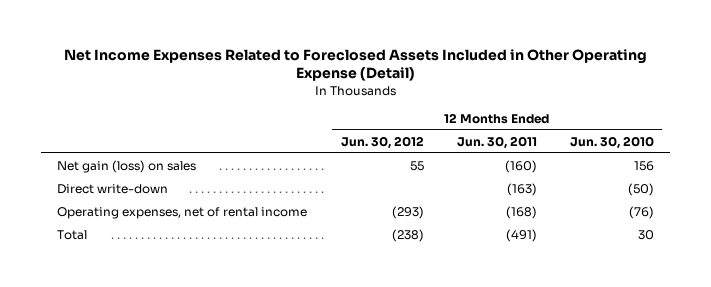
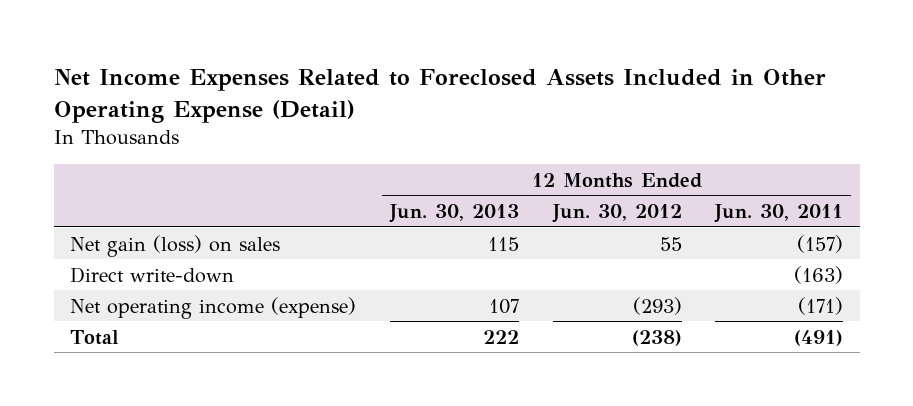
[569,135,654,149] Jun. 30, 2010 -> none
none -> [388,204,519,224] Jun. 30, 2013
[504,159,537,173] (160) -> [797,234,844,253] (157)
[57,206,308,219] Operating expenses, net of rental income -> none
none -> [70,296,357,319] Net operating income (expense)

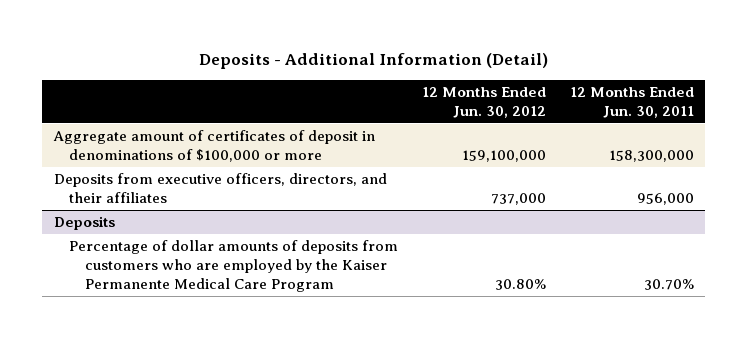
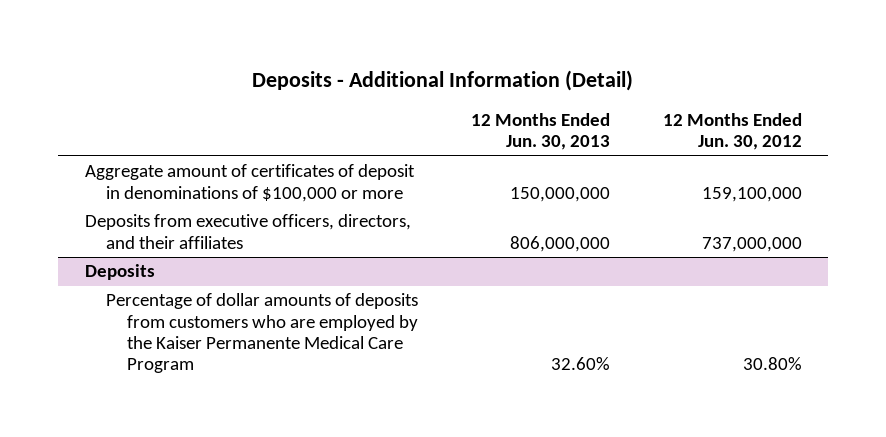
[569,87,694,118] 12 Months Ended Jun. 30, 2011 -> none
none -> [470,112,610,151] 12 Months Ended Jun. 30, 2013
[490,192,546,205] 737,000 -> [701,236,802,252] 737,000,000

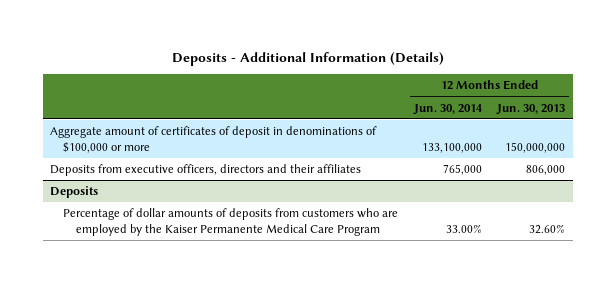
[252,70,634,92] Deposits - Additional Information (Detail) -> [171,51,444,66] Deposits - Additional Information (Details)
[662,112,802,151] 12 Months Ended Jun. 30, 2012 -> none
none -> [412,103,483,115] Jun. 30, 2014
[84,214,411,249] Deposits from executive officers, directors, and their affiliates -> [50,164,362,177] Deposits from executive officers, directors and their affiliates
[509,235,610,252] 806,000,000 -> [526,165,566,176] 806,000

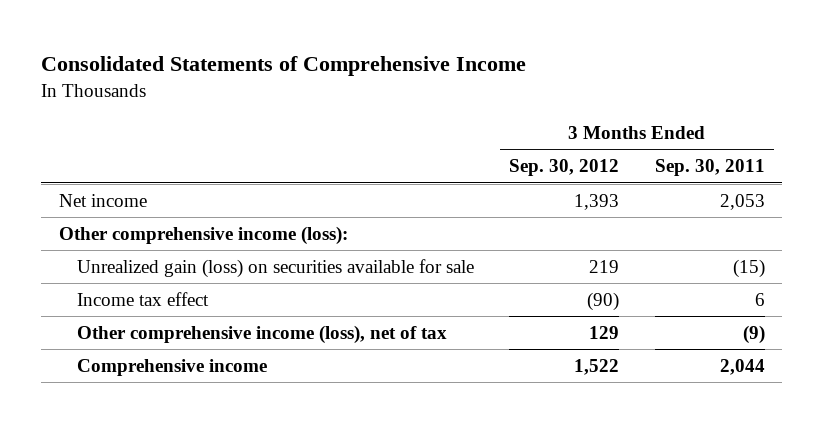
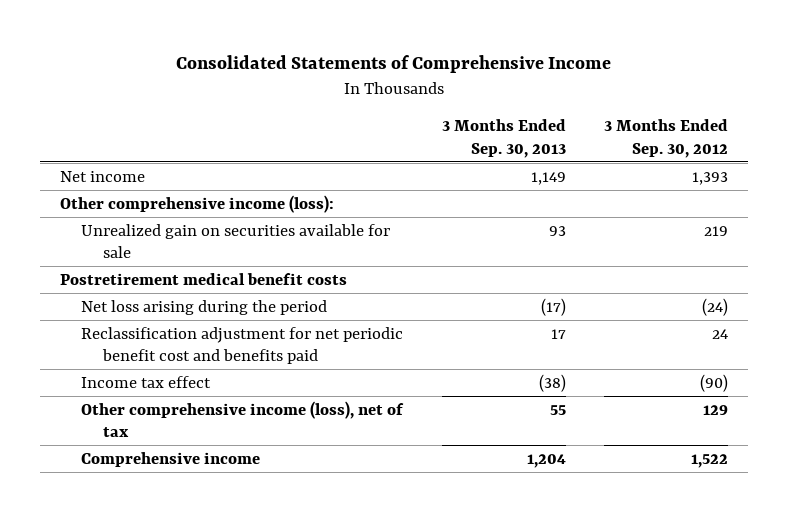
[654,159,765,177] Sep. 30, 2011 -> none
none -> [441,119,566,158] 3 Months Ended Sep. 30, 2013
[76,258,474,278] Unrealized gain (loss) on securities available for sale -> [81,223,391,259] Unrealized gain on securities available for sale
none -> [59,272,347,285] Postretirement medical benefit costs
none -> [81,299,328,315] Net loss arising during the period
none -> [81,326,404,365] Reclassification adjustment for net periodic benefit cost and benefits paid

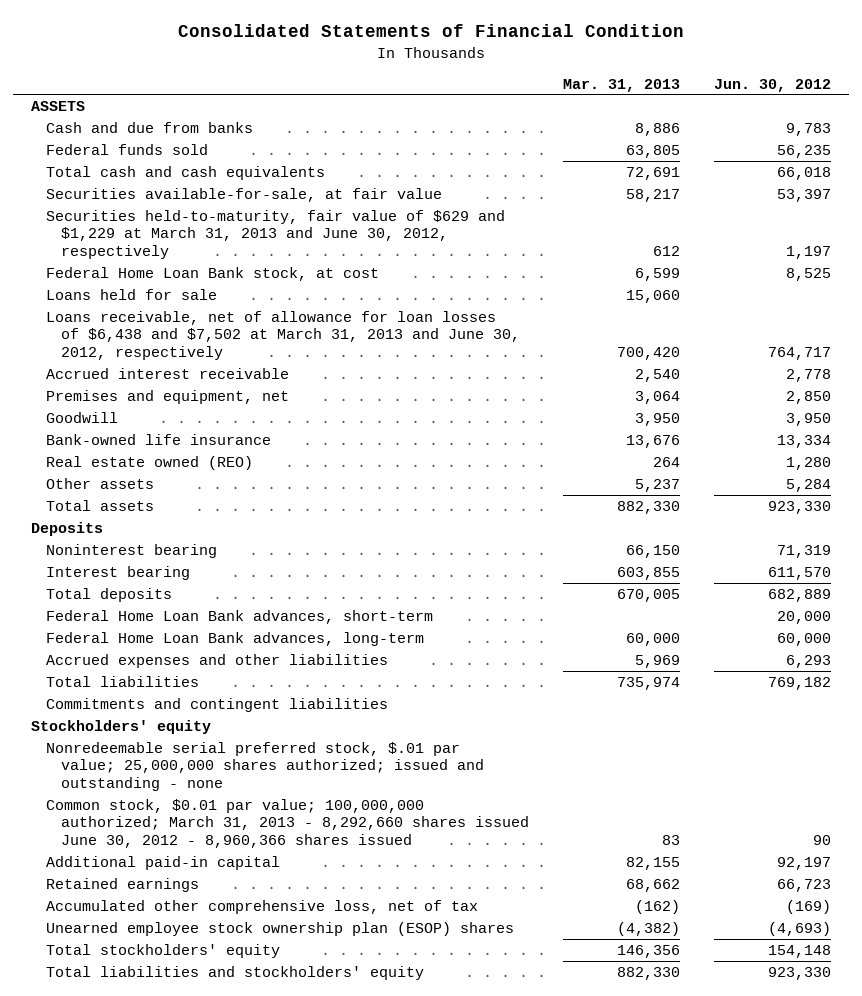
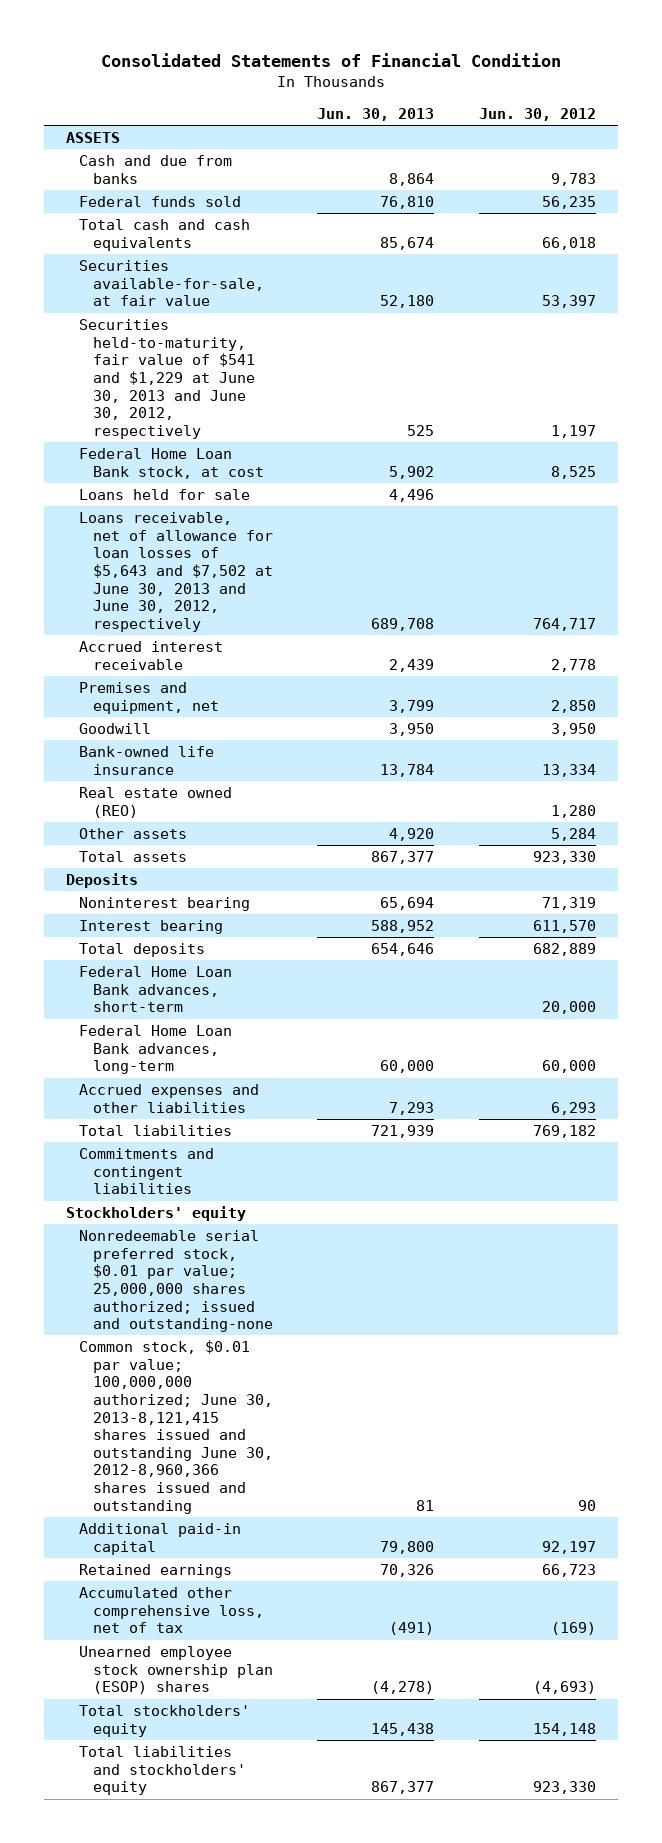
[563,78,681,92] Mar. 31, 2013 -> none
none -> [317,108,435,122] Jun. 30, 2013
[45,209,505,260] Securities held-to-maturity, fair value of $629 and $1,229 at March 31, 2013 and June 30, 2012, respectively -> [79,319,255,439] Securities held-to-maturity, fair value of $541 and $1,229 at June 30, 2013 and June 30, 2012, respectively
[45,310,520,361] Loans receivable, net of allowance for loan losses of $6,438 and $7,502 at March 31, 2013 and June 30, 2012, respectively -> [79,512,273,632] Loans receivable, net of allowance for loan losses of $5,643 and $7,502 at June 30, 2013 and June 30, 2012, respectively
[45,741,484,792] Nonredeemable serial preferred stock, $.01 par value; 25,000,000 shares authorized; issued and outstanding - none -> [79,1230,273,1333] Nonredeemable serial preferred stock, $0.01 par value; 25,000,000 shares authorized; issued and outstanding-none
[45,798,529,849] Common stock, $0.01 par value; 100,000,000 authorized; March 31, 2013 - 8,292,660 shares issued June 30, 2012 - 8,960,366 shares issued -> [79,1340,273,1514] Common stock, $0.01 par value; 100,000,000 authorized; June 30, 2013-8,121,415 shares issued and outstanding June 30, 2012-8,960,366 shares issued and outstanding

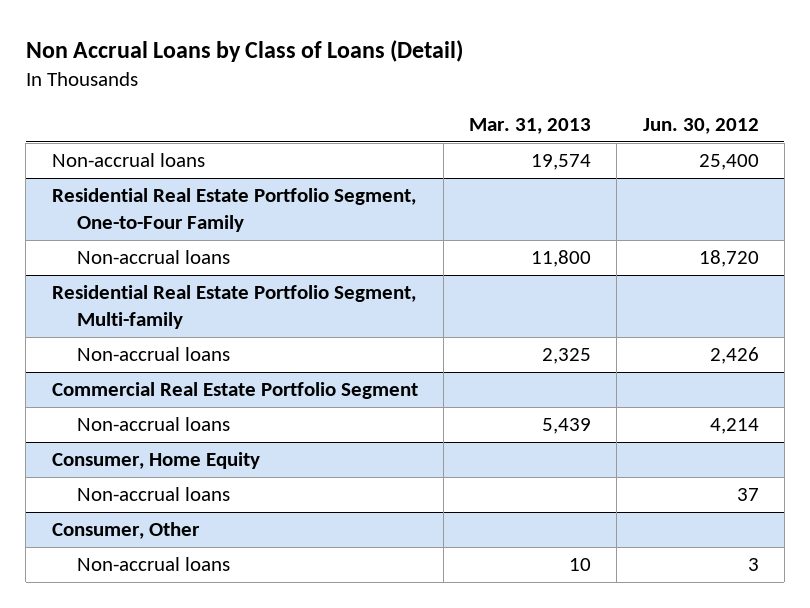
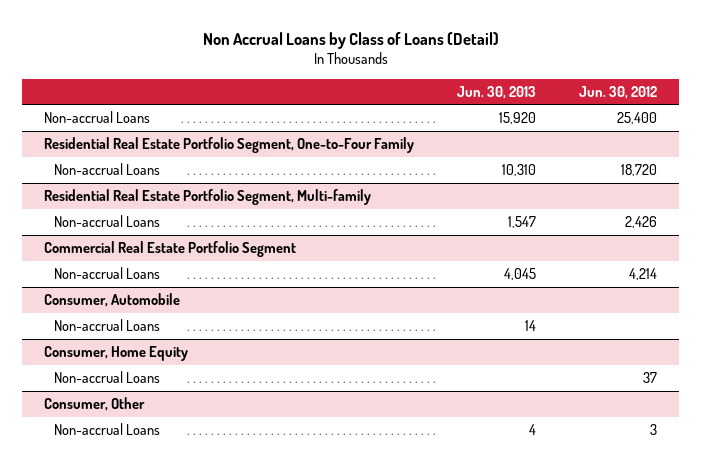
[469,117,592,134] Mar. 31, 2013 -> none
none -> [457,85,537,99] Jun. 30, 2013
[51,153,205,168] Non-accrual loans -> [44,111,151,124] Non-accrual Loans
[77,250,231,265] Non-accrual loans -> [54,163,161,176] Non-accrual Loans
[77,347,231,362] Non-accrual loans -> [54,215,161,228] Non-accrual Loans
[77,417,231,432] Non-accrual loans -> [54,267,161,280] Non-accrual Loans
none -> [44,293,181,308] Consumer, Automobile
none -> [54,319,161,332] Non-accrual Loans
[77,487,231,502] Non-accrual loans -> [54,371,161,384] Non-accrual Loans
[77,557,231,572] Non-accrual loans -> [54,423,161,436] Non-accrual Loans

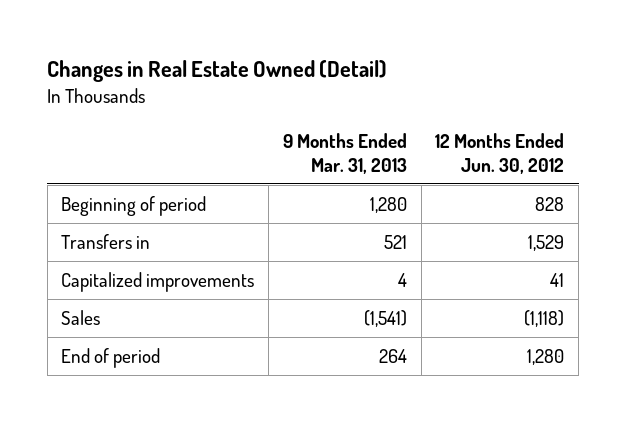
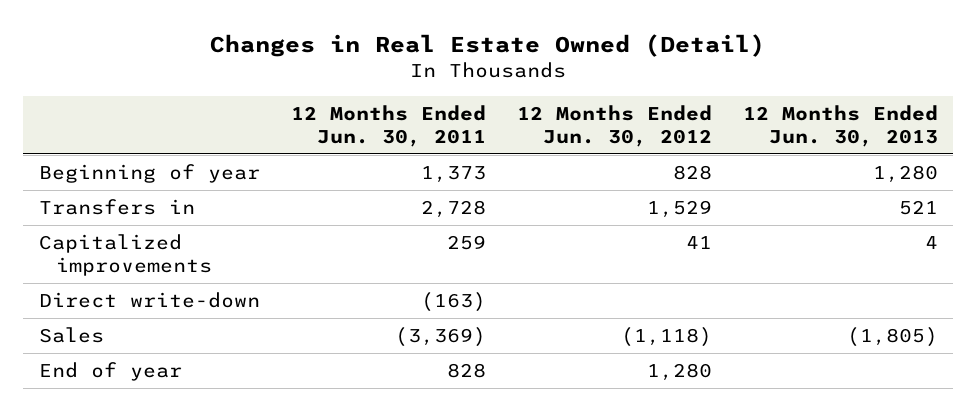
[282,132,407,174] 9 Months Ended Mar. 31, 2013 -> none
none -> [290,104,486,147] 12 Months Ended Jun. 30, 2011
none -> [742,104,938,147] 12 Months Ended Jun. 30, 2013
[61,195,207,216] Beginning of period -> [38,164,260,184] Beginning of year
none -> [38,292,260,309] Direct write-down
[61,347,161,368] End of period -> [38,362,182,382] End of year

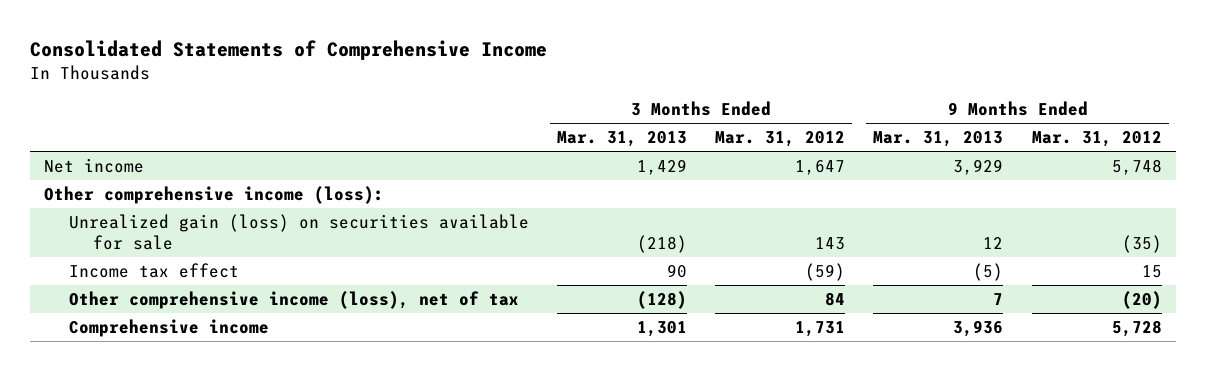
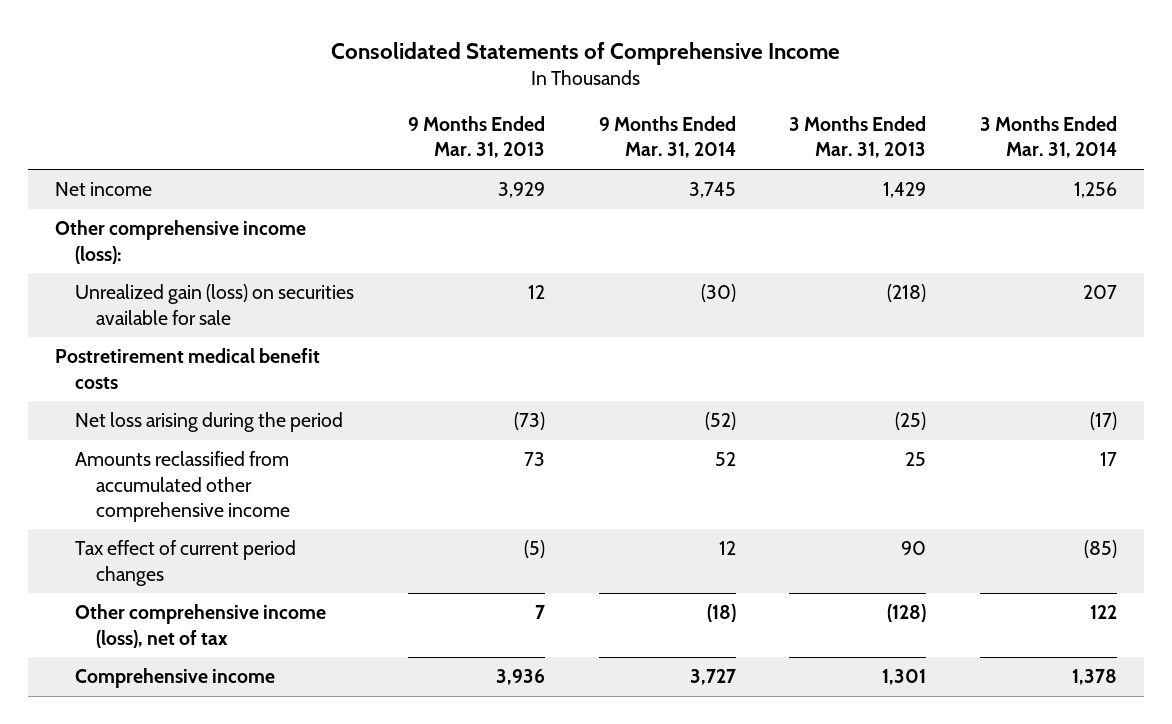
[715,131,846,148] Mar. 31, 2012 -> none
[1031,131,1162,148] Mar. 31, 2012 -> none
none -> [598,116,736,159] 9 Months Ended Mar. 31, 2014
none -> [979,116,1117,159] 3 Months Ended Mar. 31, 2014
none -> [54,348,320,389] Postretirement medical benefit costs
none -> [75,412,344,433] Net loss arising during the period
none -> [75,451,290,522] Amounts reclassified from accumulated other comprehensive income
[68,262,239,278] Income tax effect -> [75,540,297,586] Tax effect of current period changes

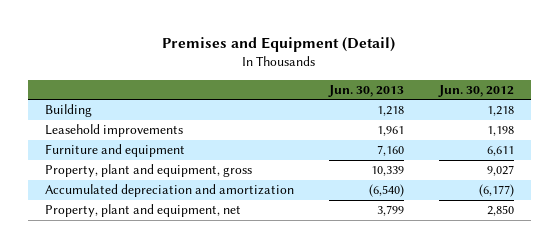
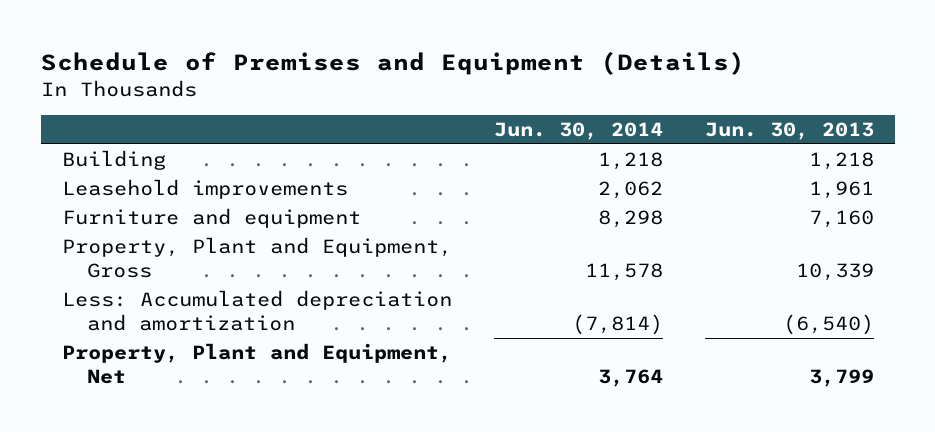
[162,37,396,53] Premises and Equipment (Detail) -> [40,51,745,76] Schedule of Premises and Equipment (Details)
[437,84,514,97] Jun. 30, 2012 -> none
none -> [493,121,663,140] Jun. 30, 2014
[45,164,253,178] Property, plant and equipment, gross -> [61,237,452,279] Property, Plant and Equipment, Gross
[45,184,295,198] Accumulated depreciation and amortization -> [61,290,452,332] Less: Accumulated depreciation and amortization
[45,204,242,218] Property, plant and equipment, net -> [61,343,452,385] Property, Plant and Equipment, Net

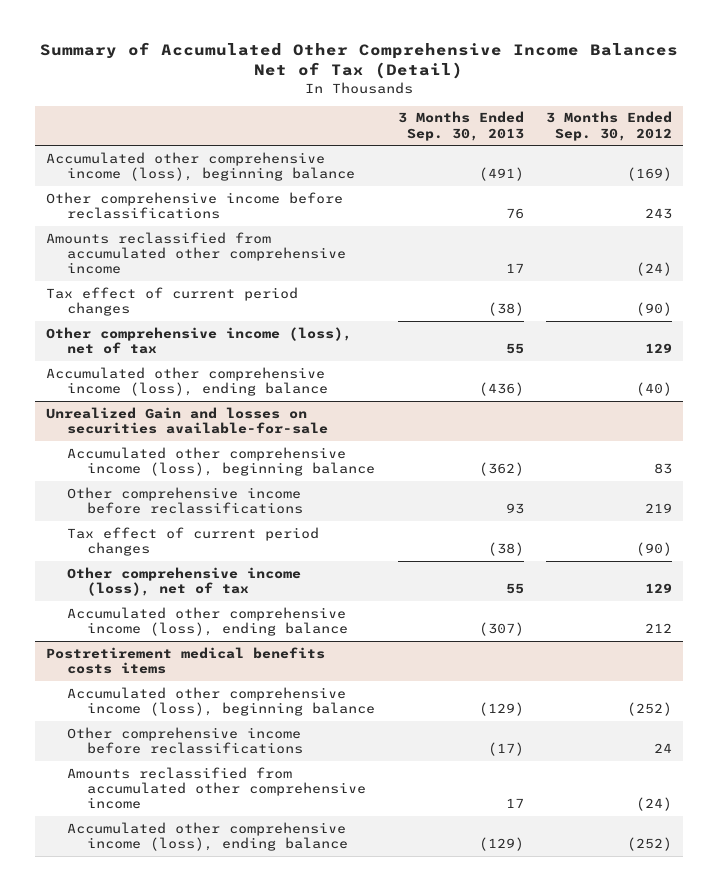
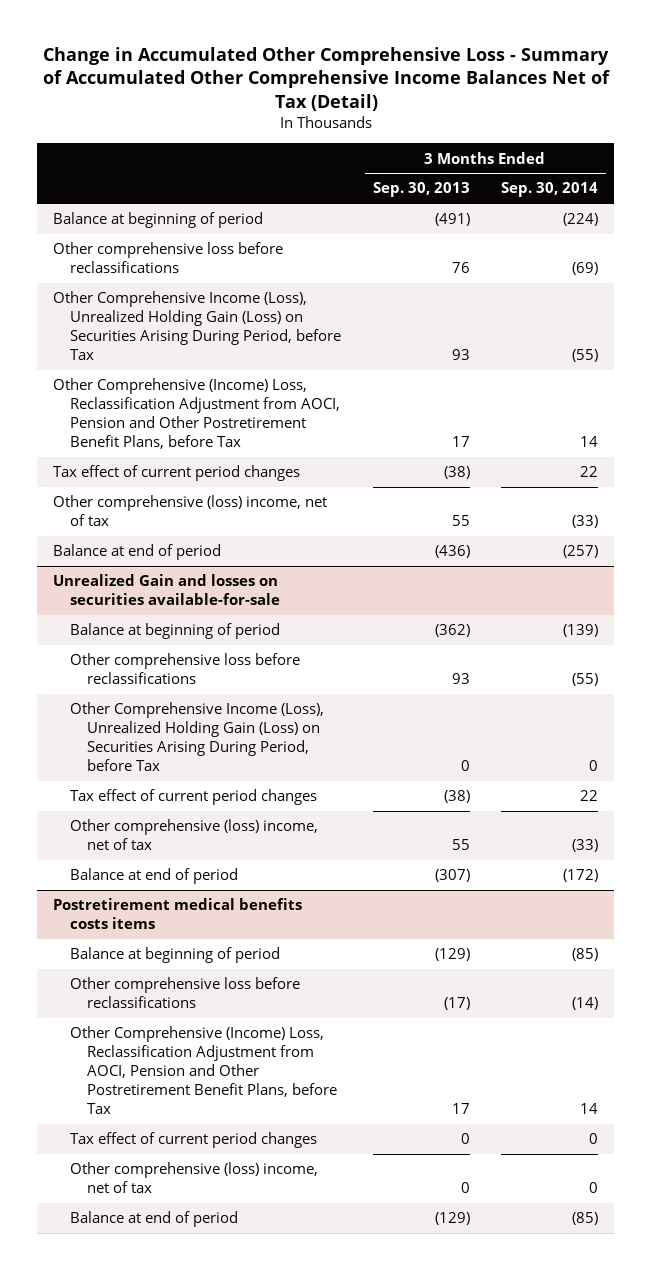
[40,42,679,80] Summary of Accumulated Other Comprehensive Income Balances Net of Tax (Detail) -> [42,46,610,111] Change in Accumulated Other Comprehensive Loss - Summary of Accumulated Other Comprehensive Income Balances Net of Tax (Detail)
[545,111,672,141] 3 Months Ended Sep. 30, 2012 -> none
none -> [501,182,599,198] Sep. 30, 2014
[46,231,346,275] Amounts reclassified from accumulated other comprehensive income -> none
[46,151,355,181] Accumulated other comprehensive income (loss), beginning balance -> [53,212,264,229] Balance at beginning of period
[46,191,344,219] Other comprehensive income before reclassifications -> [53,242,284,274] Other comprehensive loss before reclassifications
none -> [53,291,342,361] Other Comprehensive Income (Loss), Unrealized Holding Gain (Loss) on Securities Arising During Period, before Tax
none -> [53,378,341,450] Other Comprehensive (Income) Loss, Reclassification Adjustment from AOCI, Pension and Other Postretirement Benefit Plans, before Tax
[46,326,353,354] Other comprehensive income (loss), net of tax -> [53,495,328,527] Other comprehensive (loss) income, net of tax
[46,366,328,396] Accumulated other comprehensive income (loss), ending balance -> [53,544,222,561] Balance at end of period
[66,446,376,476] Accumulated other comprehensive income (loss), beginning balance -> [70,623,281,640] Balance at beginning of period
[66,486,304,514] Other comprehensive income before reclassifications -> [70,653,301,685] Other comprehensive loss before reclassifications
none -> [70,702,325,772] Other Comprehensive Income (Loss), Unrealized Holding Gain (Loss) on Securities Arising During Period, before Tax
[66,566,301,596] Other comprehensive income (loss), net of tax -> [70,819,319,851] Other comprehensive (loss) income, net of tax
[66,606,349,636] Accumulated other comprehensive income (loss), ending balance -> [70,868,239,885] Balance at end of period
[66,766,367,810] Amounts reclassified from accumulated other comprehensive income -> none
[66,686,376,716] Accumulated other comprehensive income (loss), beginning balance -> [70,947,281,964] Balance at beginning of period
[66,726,304,754] Other comprehensive income before reclassifications -> [70,977,301,1009] Other comprehensive loss before reclassifications
none -> [70,1026,338,1115] Other Comprehensive (Income) Loss, Reclassification Adjustment from AOCI, Pension and Other Postretirement Benefit Plans, before Tax
none -> [70,1132,318,1149] Tax effect of current period changes
none -> [70,1162,319,1194] Other comprehensive (loss) income, net of tax
[66,821,349,851] Accumulated other comprehensive income (loss), ending balance -> [70,1211,239,1228] Balance at end of period

